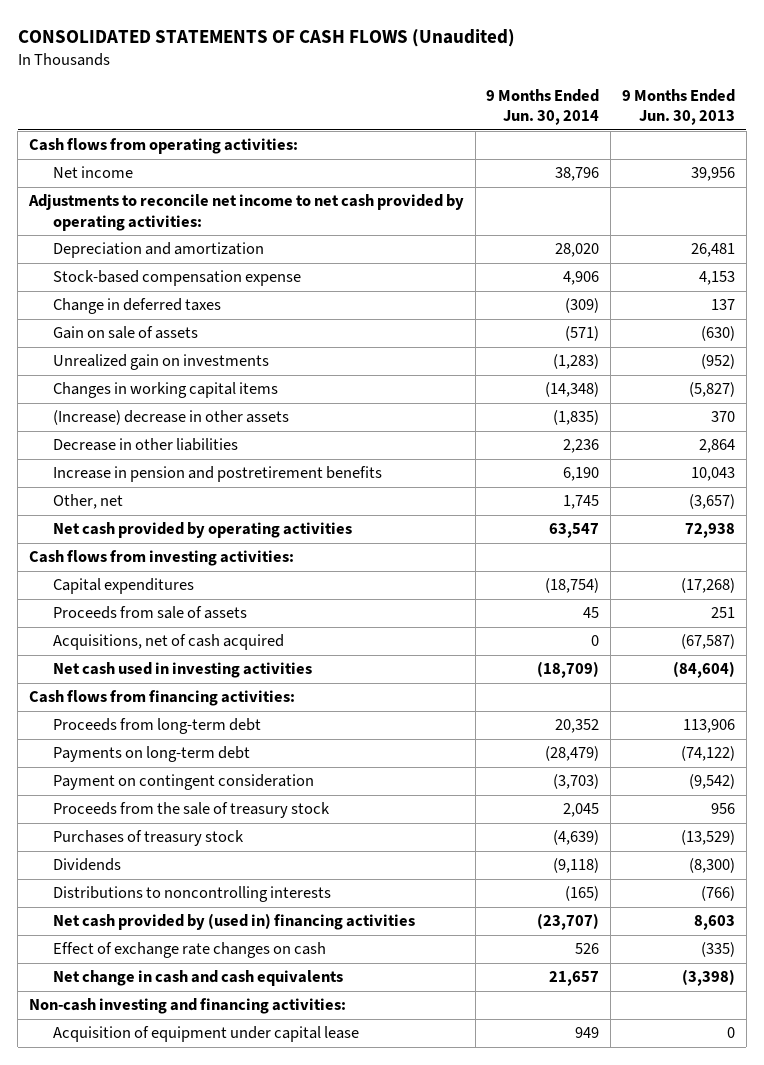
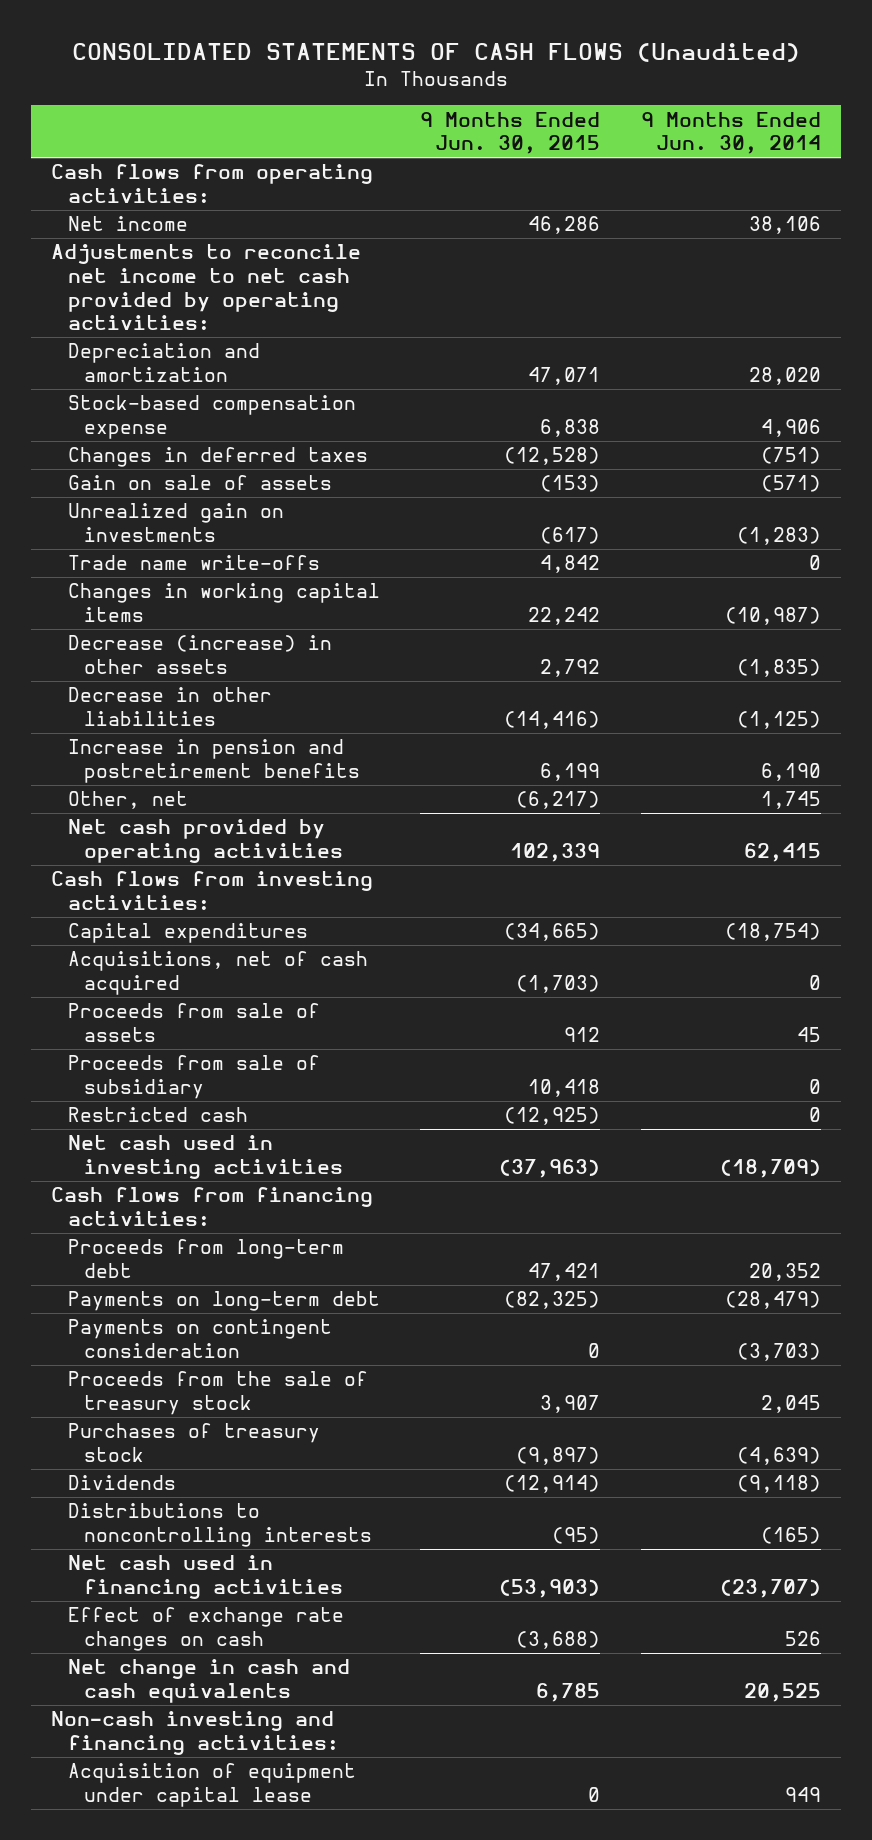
[621,88,735,126] 9 Months Ended Jun. 30, 2013 -> none
none -> [420,111,601,155] 9 Months Ended Jun. 30, 2015
[555,167,600,182] 38,796 -> [748,216,821,235] 38,106
[52,298,221,315] Change in deferred taxes -> [67,447,368,468] Changes in deferred taxes
[565,298,600,314] (309) -> [760,447,821,465] (751)
none -> [67,555,320,571] Trade name write-offs
[545,382,600,398] (14,348) -> [724,606,821,625] (10,987)
[52,410,289,426] (Increase) decrease in other assets -> [67,635,332,674] Decrease (increase) in other assets
[563,439,600,454] 2,236 -> [736,710,821,729] (1,125)
[549,523,600,539] 63,547 -> [743,842,821,862] 62,415
[52,606,247,620] Proceeds from sale of assets -> [67,1003,320,1042] Proceeds from sale of assets
none -> [67,1055,320,1099] Proceeds from sale of subsidiary
none -> [67,1107,248,1123] Restricted cash
[52,774,314,791] Payment on contingent consideration -> [67,1319,332,1358] Payments on contingent consideration
[52,913,415,931] Net cash provided by (used in) financing activities -> [67,1555,344,1599] Net cash used in financing activities
[549,971,600,987] 21,657 -> [743,1682,821,1702] 20,525

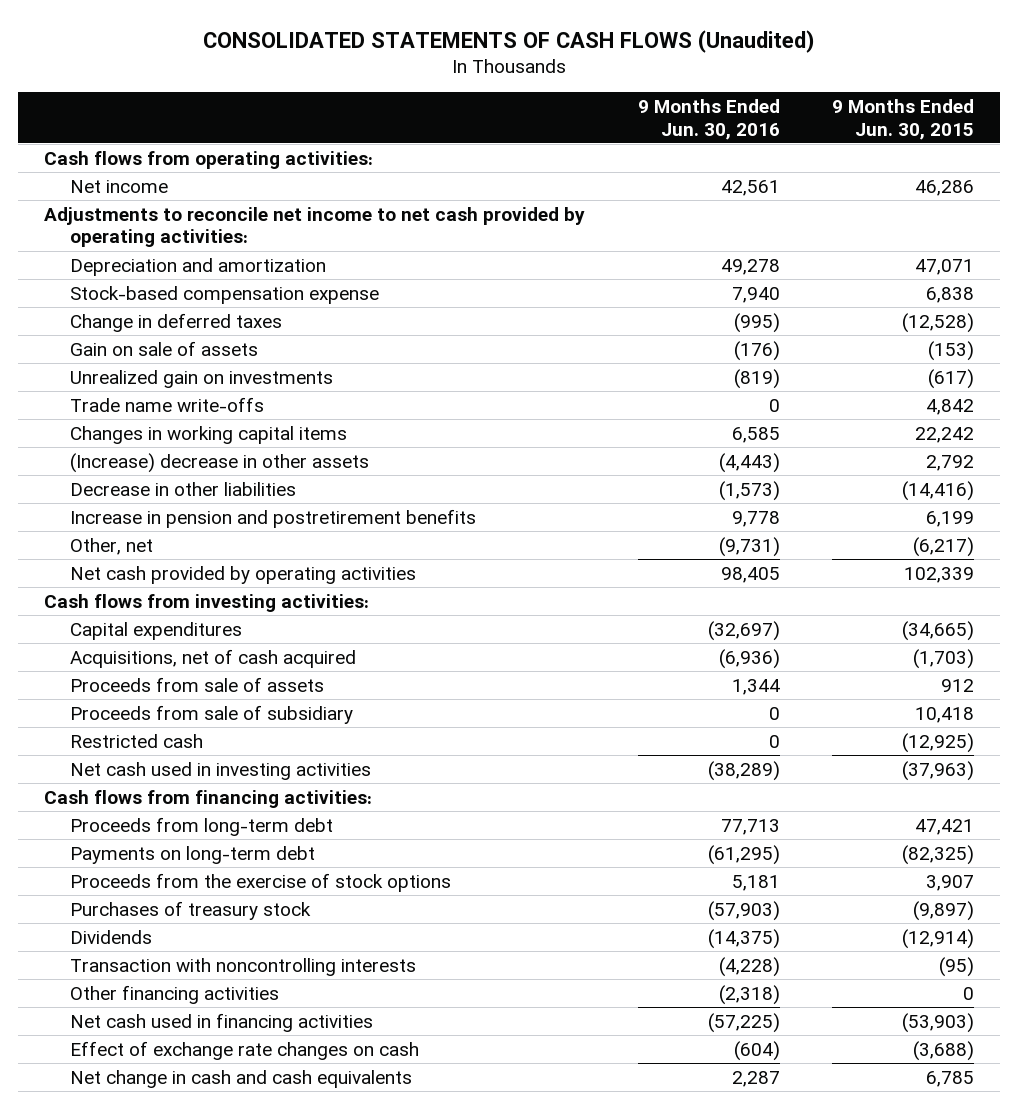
[640,111,821,155] 9 Months Ended Jun. 30, 2014 -> none
none -> [637,99,780,140] 9 Months Ended Jun. 30, 2016
[67,447,368,468] Changes in deferred taxes -> [69,312,282,332] Change in deferred taxes
[67,635,332,674] Decrease (increase) in other assets -> [69,452,369,473] (Increase) decrease in other assets
[67,1319,332,1358] Payments on contingent consideration -> none
[67,1371,368,1415] Proceeds from the sale of treasury stock -> [69,872,451,892] Proceeds from the exercise of stock options
[67,1503,373,1547] Distributions to noncontrolling interests -> none
none -> [69,957,416,976] Transaction with noncontrolling interests
none -> [69,984,279,1004] Other financing activities
[51,1711,339,1755] Non-cash investing and financing activities: -> none
[67,1763,356,1807] Acquisition of equipment under capital lease -> none

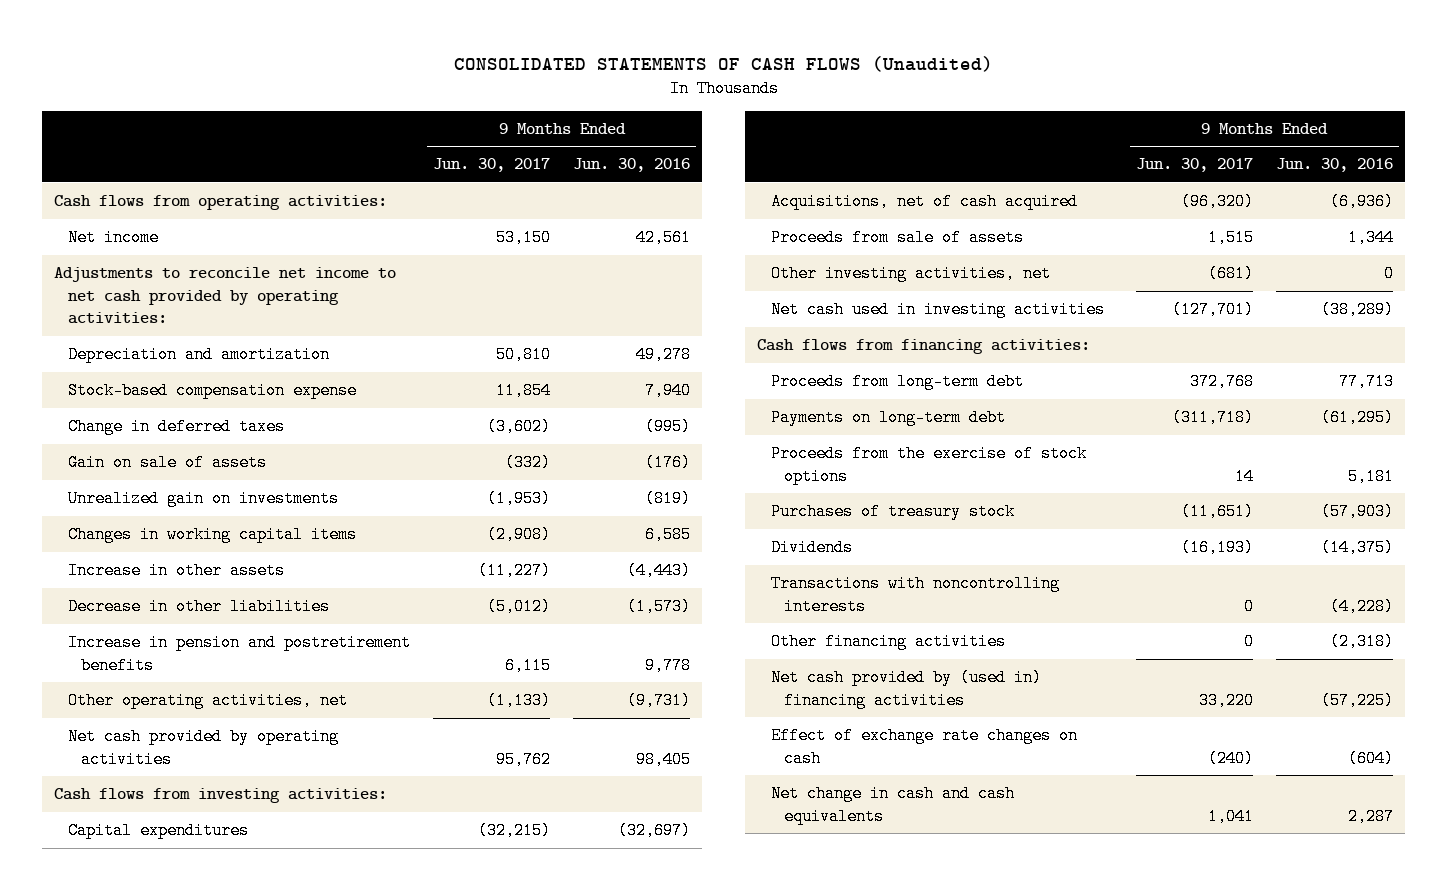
[831,99,974,140] 9 Months Ended Jun. 30, 2015 -> none
none -> [432,158,550,173] Jun. 30, 2017
[69,396,264,412] Trade name write-offs -> none
[69,452,369,473] (Increase) decrease in other assets -> [67,562,285,580] Increase in other assets
[69,537,153,555] Other, net -> [67,692,348,710] Other operating activities, net
[69,704,353,724] Proceeds from sale of subsidiary -> none
[69,733,203,748] Restricted cash -> none
none -> [770,265,1051,283] Other investing activities, net
[69,957,416,976] Transaction with noncontrolling interests -> [770,575,1060,615] Transactions with noncontrolling interests
[69,1012,373,1032] Net cash used in financing activities -> [770,669,1042,709] Net cash provided by (used in) financing activities

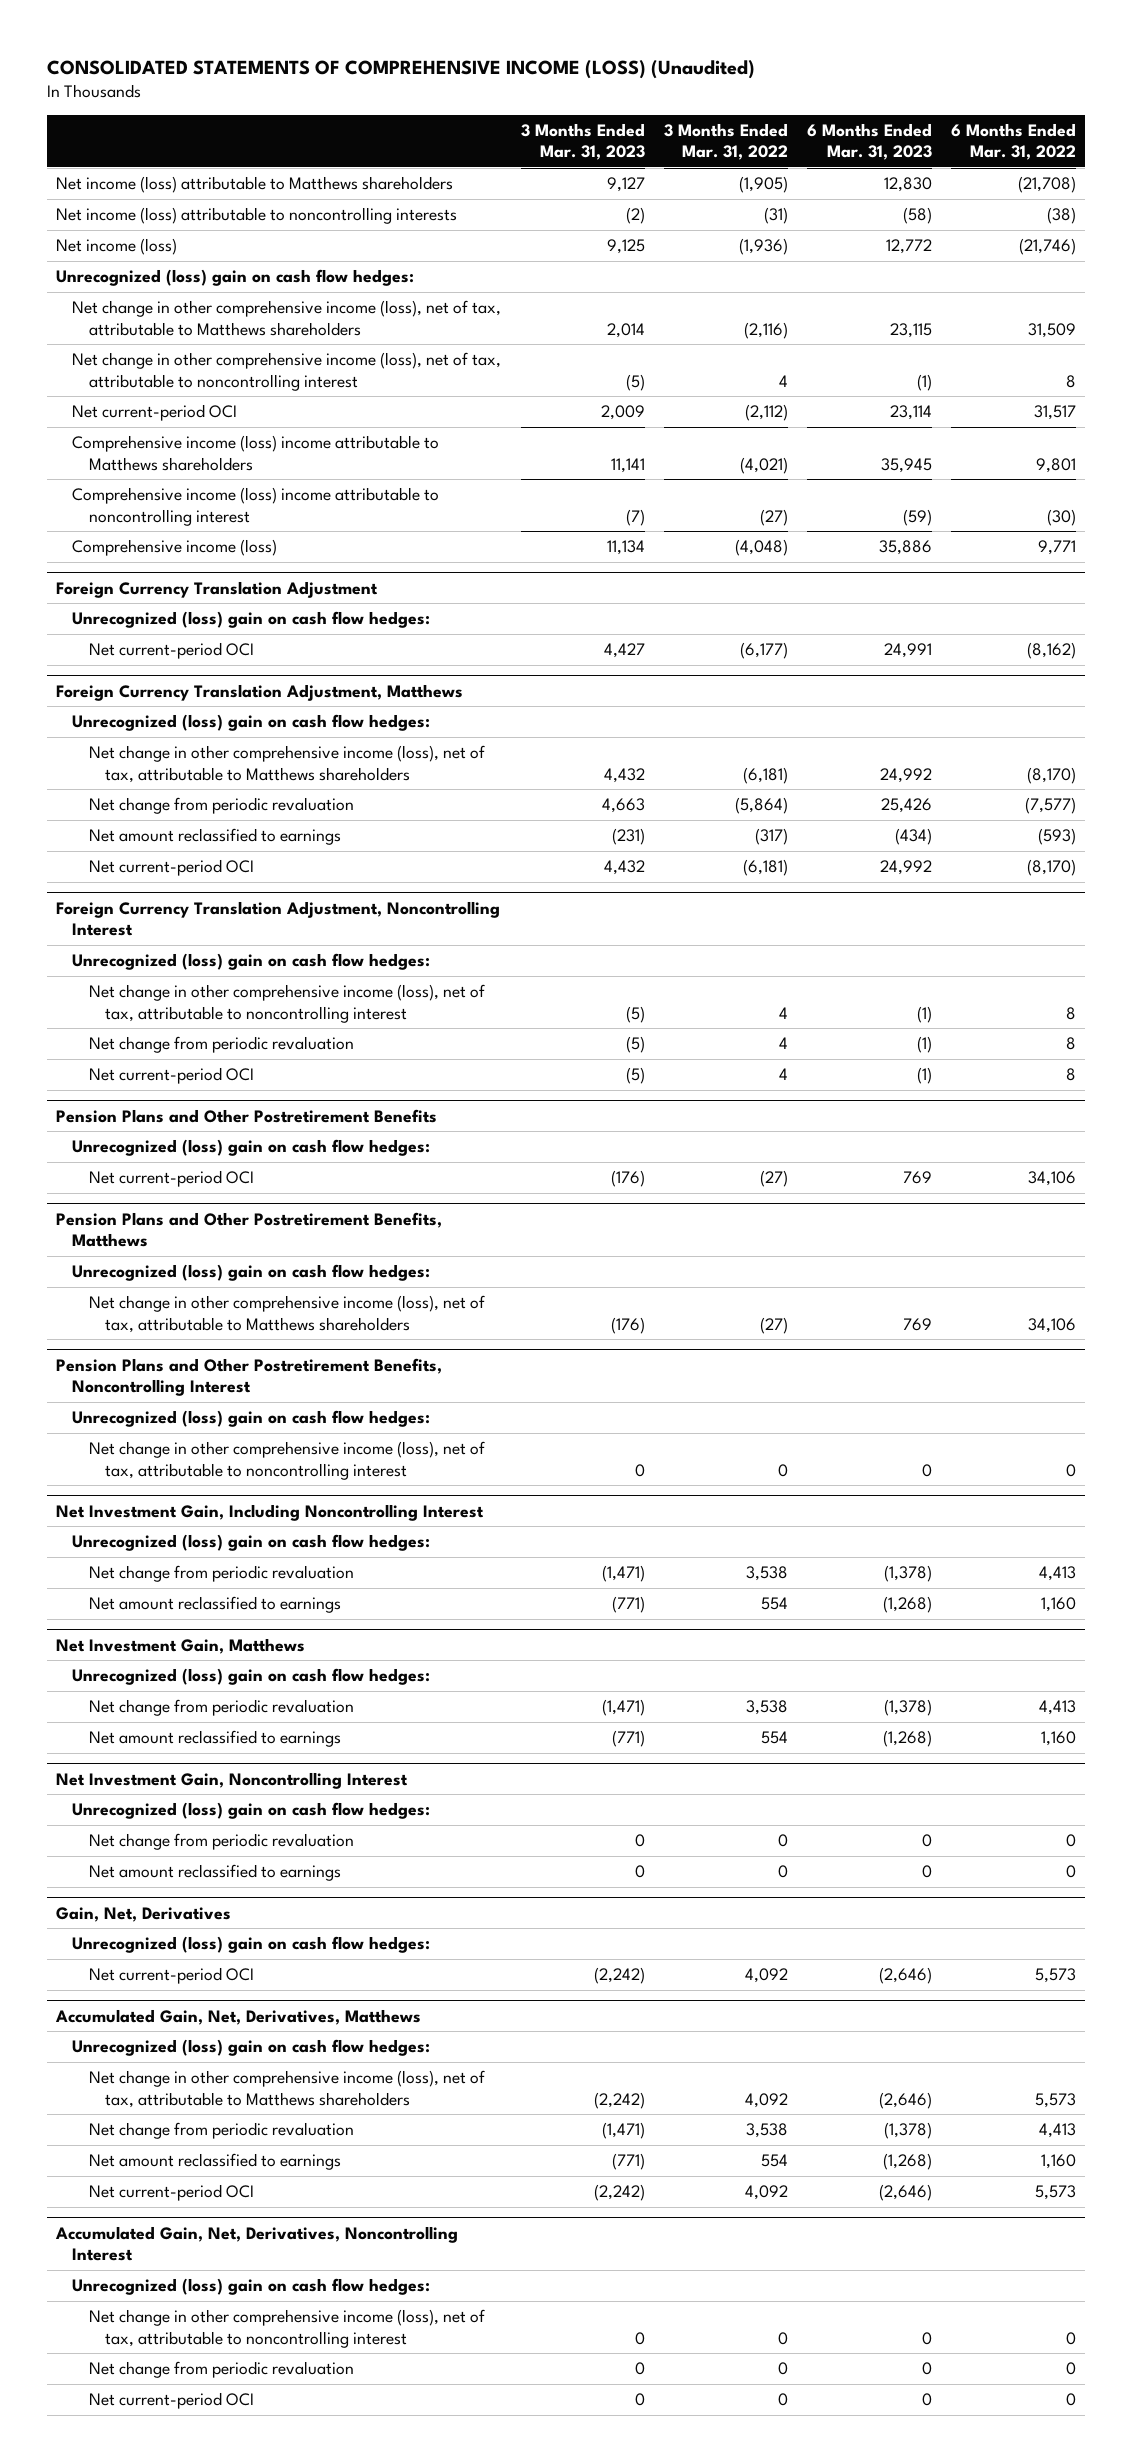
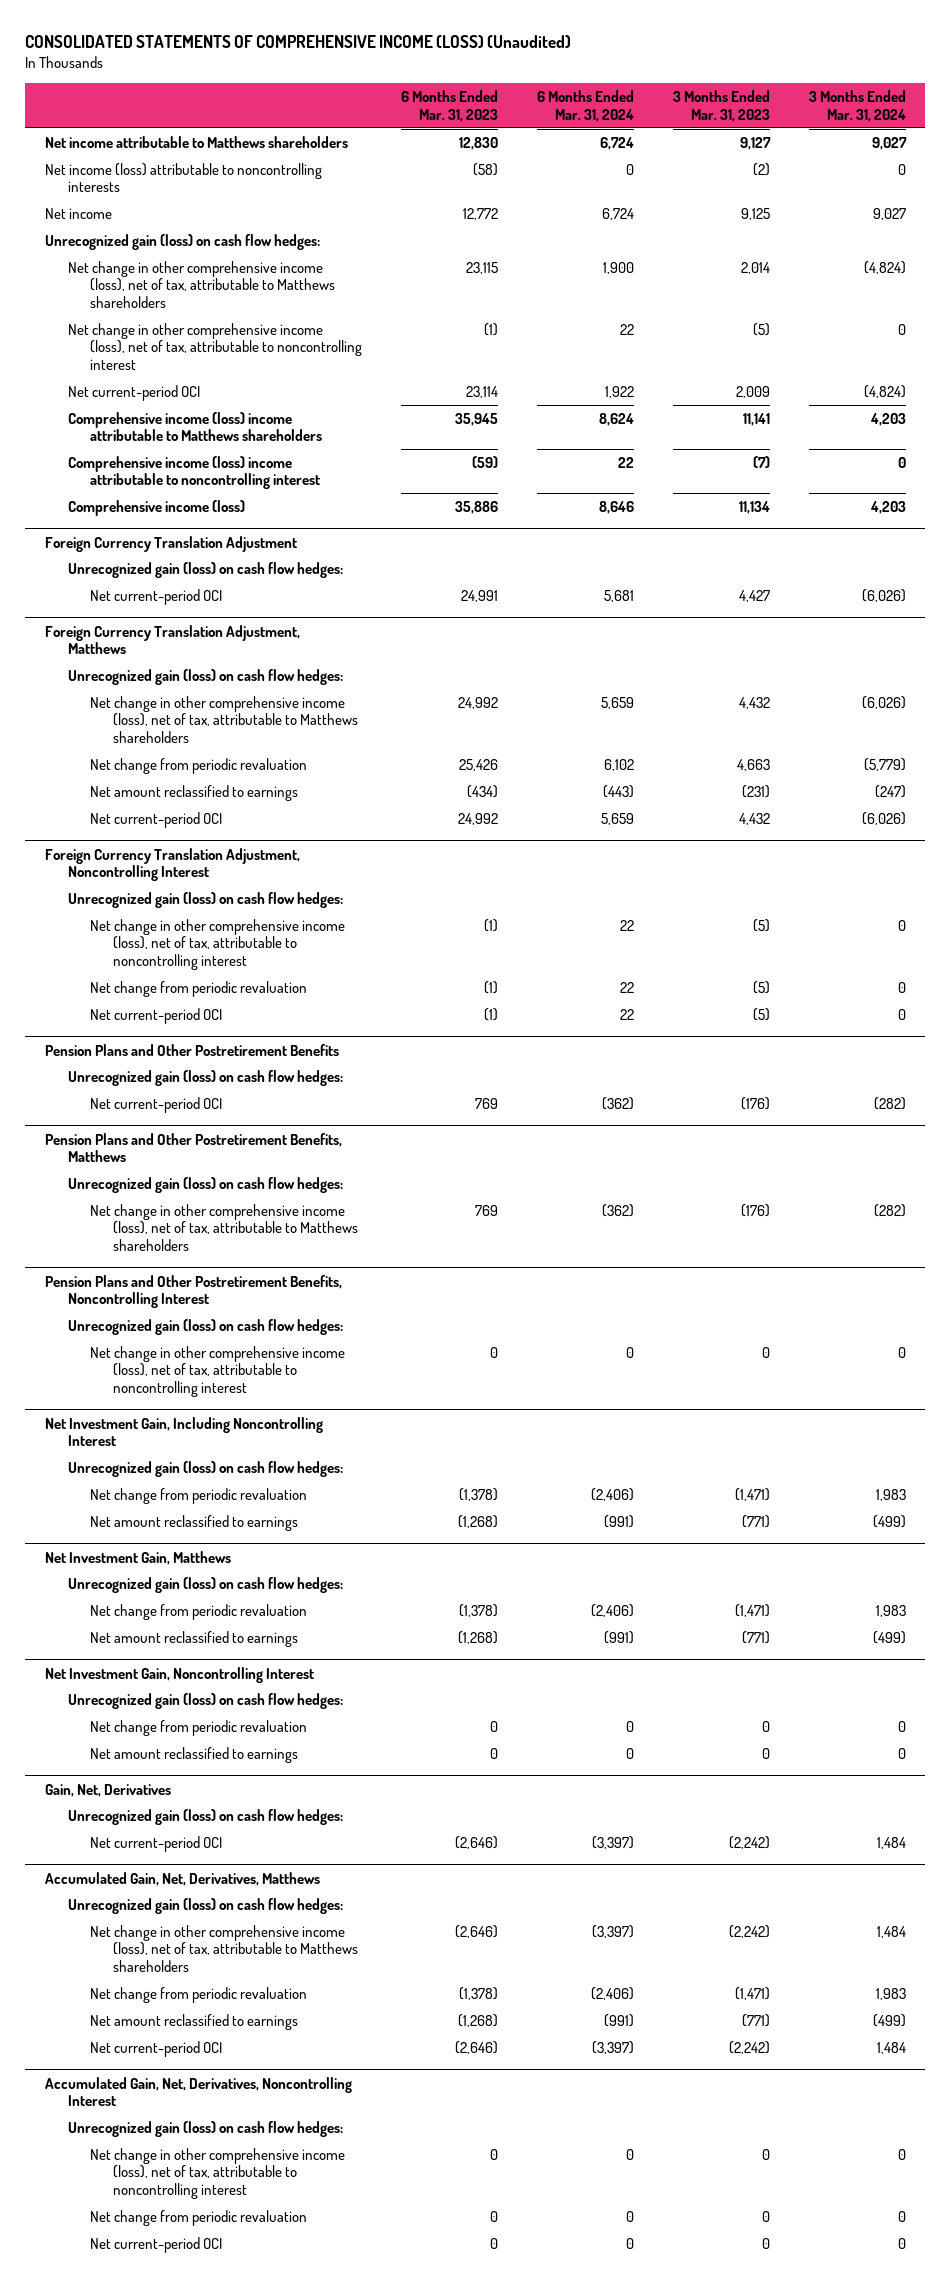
[663,122,788,161] 3 Months Ended Mar. 31, 2022 -> none
[950,122,1076,161] 6 Months Ended Mar. 31, 2022 -> none
none -> [537,89,635,122] 6 Months Ended Mar. 31, 2024
none -> [808,89,906,122] 3 Months Ended Mar. 31, 2024
[56,176,454,194] Net income (loss) attributable to Matthews shareholders -> [44,135,348,148] Net income attributable to Matthews shareholders
[56,238,178,256] Net income (loss) -> [44,207,112,219] Net income
[56,269,415,287] Unrecognized (loss) gain on cash flow hedges: -> [44,233,320,250] Unrecognized gain (loss) on cash flow hedges:
[72,611,431,629] Unrecognized (loss) gain on cash flow hedges: -> [67,561,343,578] Unrecognized gain (loss) on cash flow hedges:
[72,714,431,732] Unrecognized (loss) gain on cash flow hedges: -> [67,668,343,685] Unrecognized gain (loss) on cash flow hedges:
[72,953,431,971] Unrecognized (loss) gain on cash flow hedges: -> [67,891,343,908] Unrecognized gain (loss) on cash flow hedges:
[72,1139,431,1157] Unrecognized (loss) gain on cash flow hedges: -> [67,1069,343,1086] Unrecognized gain (loss) on cash flow hedges:
[72,1264,431,1282] Unrecognized (loss) gain on cash flow hedges: -> [67,1176,343,1193] Unrecognized gain (loss) on cash flow hedges:
[72,1410,431,1428] Unrecognized (loss) gain on cash flow hedges: -> [67,1318,343,1335] Unrecognized gain (loss) on cash flow hedges:
[72,1534,431,1552] Unrecognized (loss) gain on cash flow hedges: -> [67,1460,343,1477] Unrecognized gain (loss) on cash flow hedges:
[72,1668,431,1686] Unrecognized (loss) gain on cash flow hedges: -> [67,1576,343,1593] Unrecognized gain (loss) on cash flow hedges:
[72,1802,431,1820] Unrecognized (loss) gain on cash flow hedges: -> [67,1692,343,1709] Unrecognized gain (loss) on cash flow hedges:
[72,1936,431,1954] Unrecognized (loss) gain on cash flow hedges: -> [67,1808,343,1825] Unrecognized gain (loss) on cash flow hedges:
[72,2039,431,2057] Unrecognized (loss) gain on cash flow hedges: -> [67,1897,343,1914] Unrecognized gain (loss) on cash flow hedges:
[72,2278,431,2296] Unrecognized (loss) gain on cash flow hedges: -> [67,2120,343,2137] Unrecognized gain (loss) on cash flow hedges:

